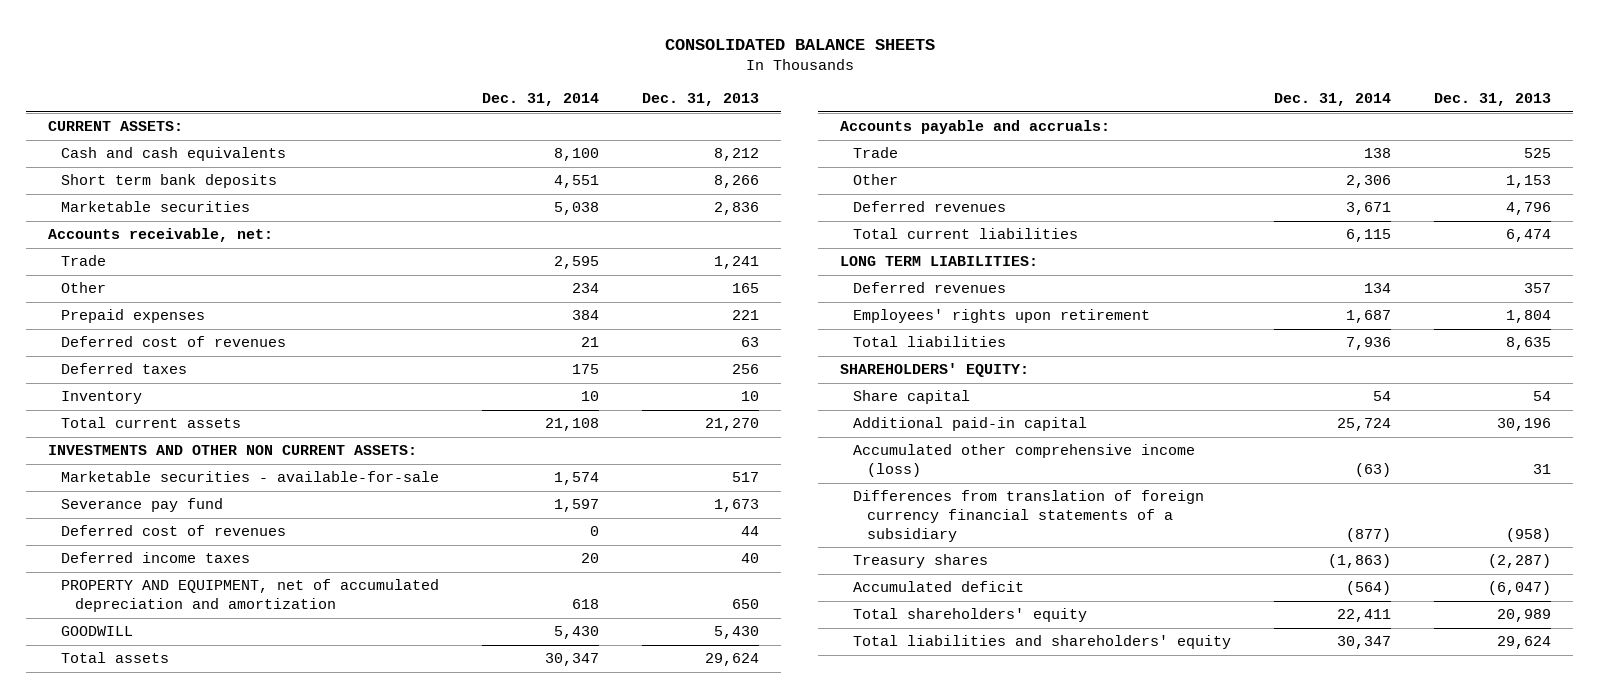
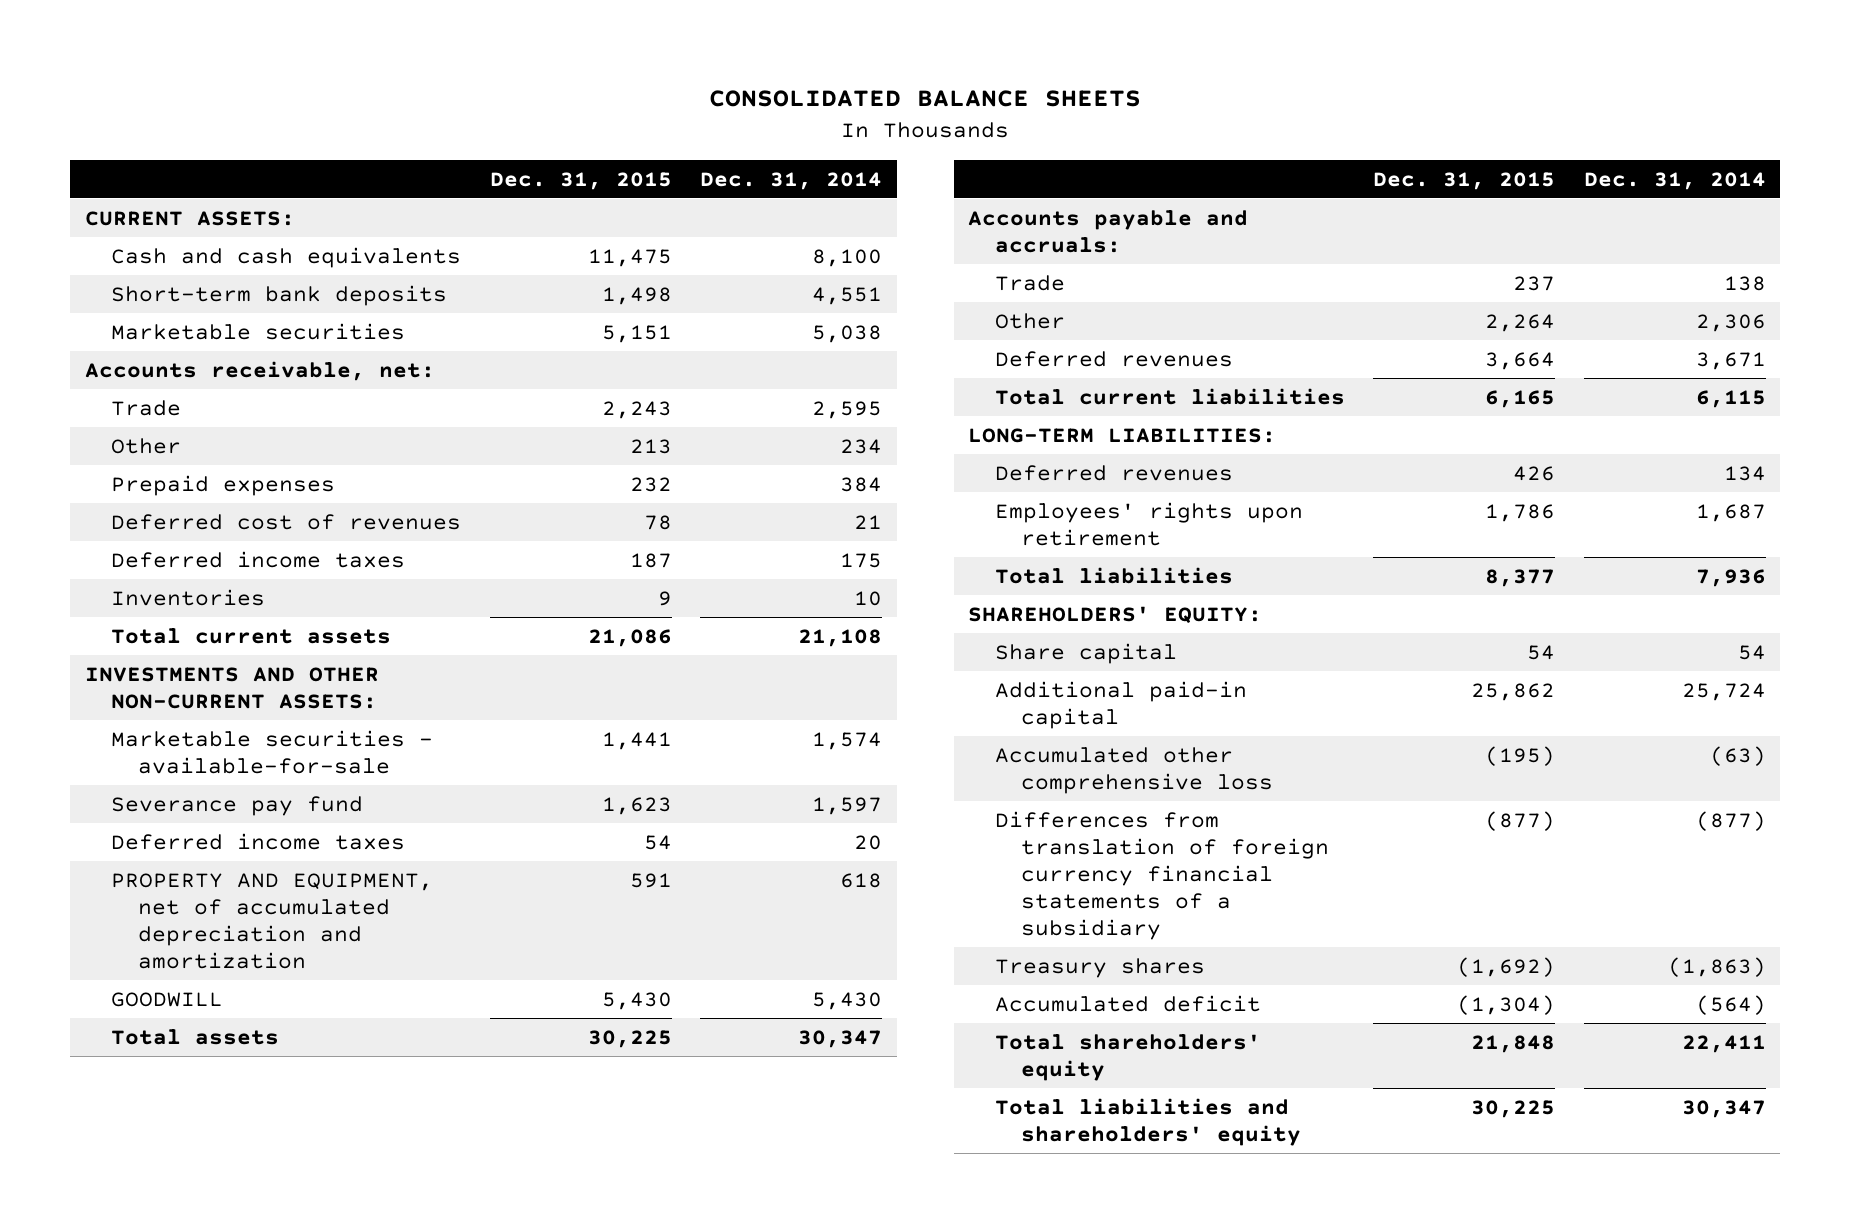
[642,93,760,107] Dec. 31, 2013 -> none
none -> [489,171,672,190] Dec. 31, 2015
[61,174,278,189] Short term bank deposits -> [111,284,448,306] Short-term bank deposits
[61,363,188,375] Deferred taxes -> [111,550,406,568] Deferred income taxes
[61,391,143,405] Inventory -> [111,588,266,606] Inventories
[47,445,417,456] INVESTMENTS AND OTHER NON CURRENT ASSETS: -> [84,666,379,709] INVESTMENTS AND OTHER NON-CURRENT ASSETS:
[61,525,287,537] Deferred cost of revenues -> none
[839,256,1038,267] LONG TERM LIABILITIES: -> [967,427,1276,443] LONG-TERM LIABILITIES:
[853,444,1196,478] Accumulated other comprehensive income (loss) -> [994,746,1274,794] Accumulated other comprehensive loss

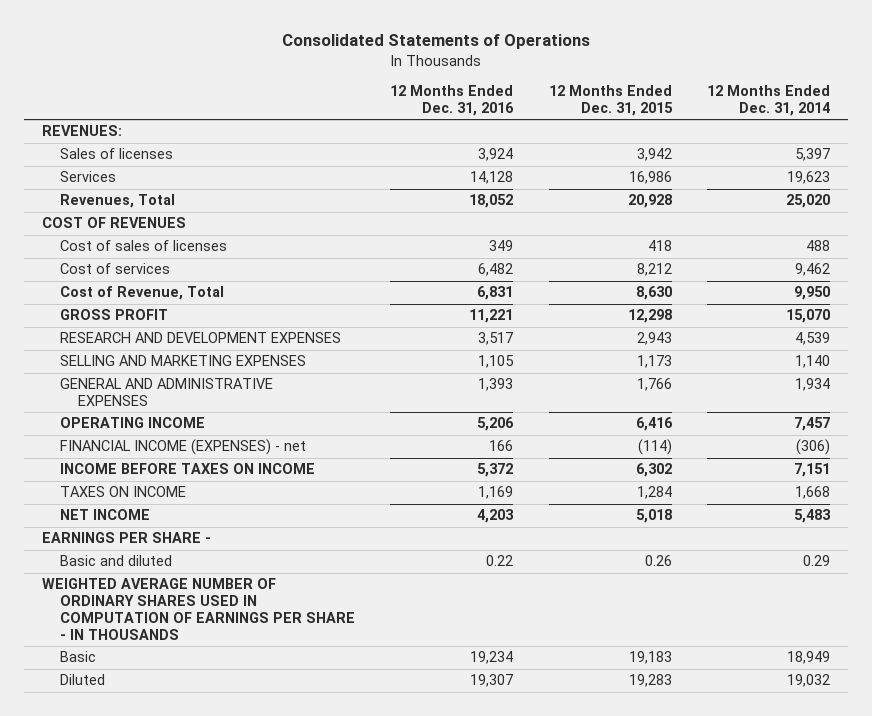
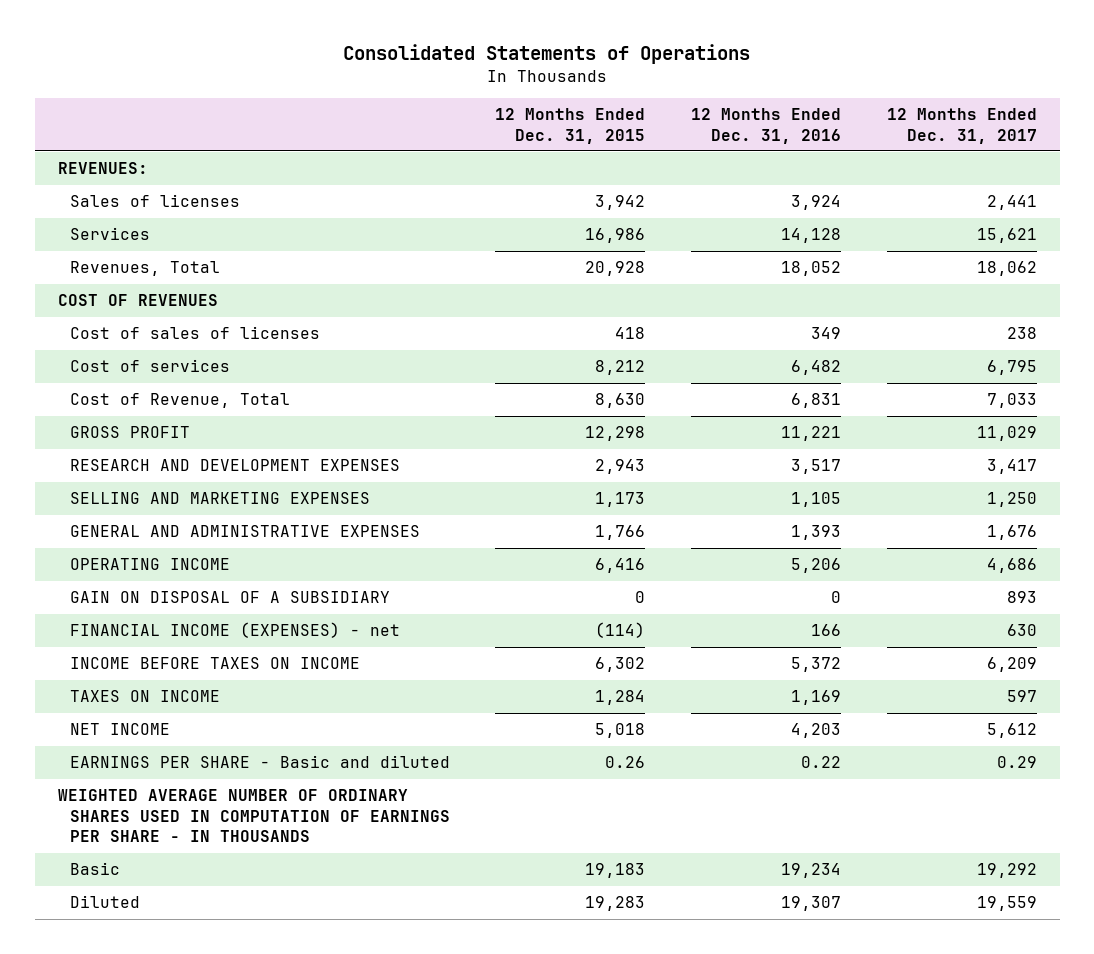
[707,85,831,117] 12 Months Ended Dec. 31, 2014 -> none
none -> [886,107,1037,144] 12 Months Ended Dec. 31, 2017
none -> [69,591,390,604] GAIN ON DISPOSAL OF A SUBSIDIARY
[41,532,211,544] EARNINGS PER SHARE - -> none
[59,555,172,567] Basic and diluted -> [69,755,450,769] EARNINGS PER SHARE - Basic and diluted

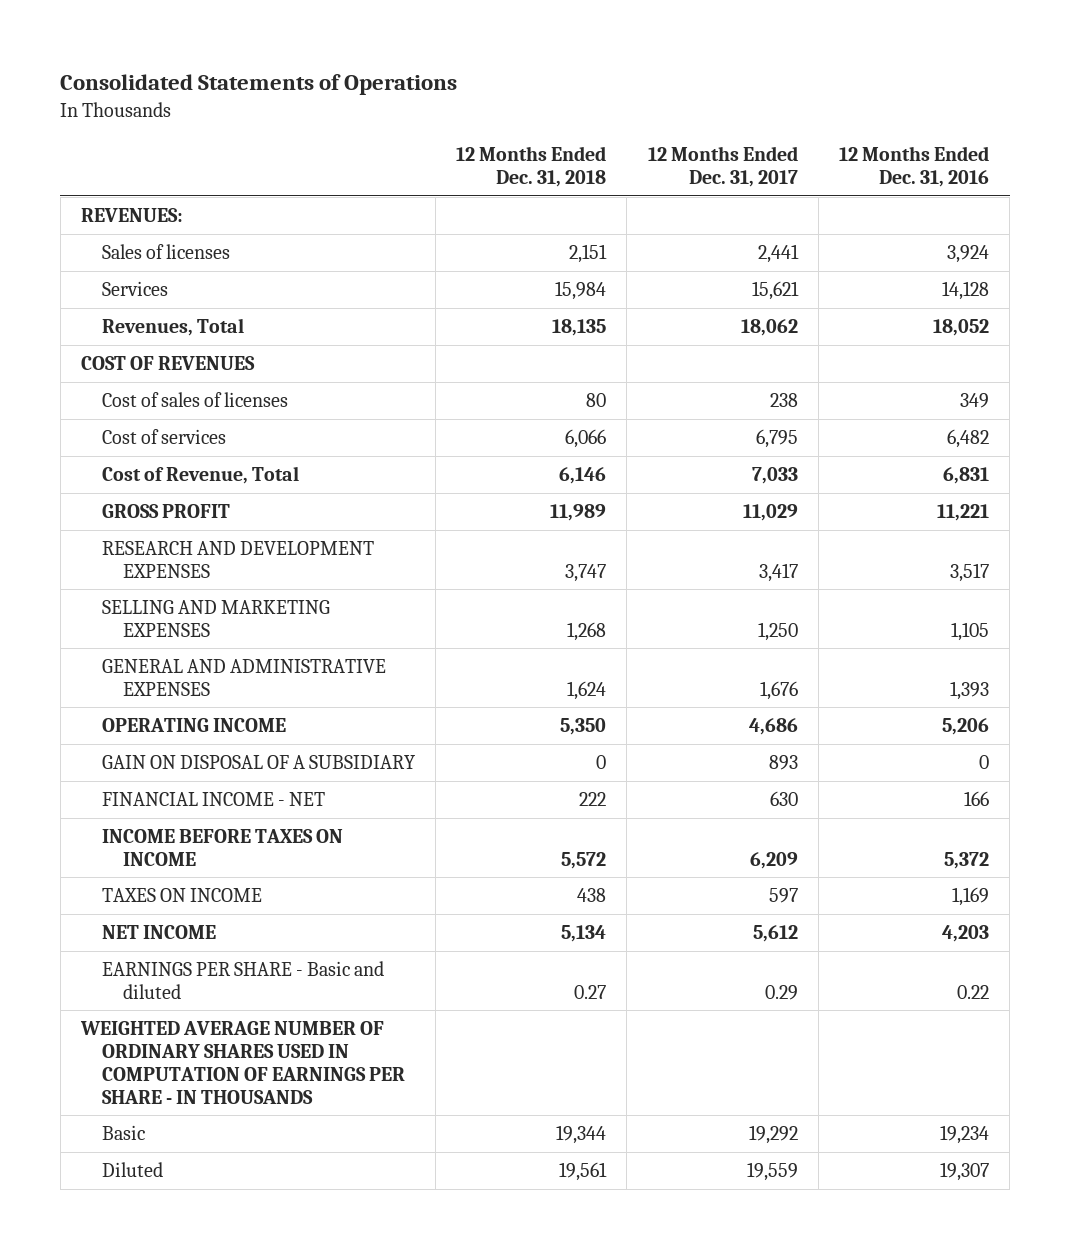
[495,107,646,144] 12 Months Ended Dec. 31, 2015 -> none
none -> [456,146,607,188] 12 Months Ended Dec. 31, 2018
[69,622,400,639] FINANCIAL INCOME (EXPENSES) - net -> [101,791,325,806] FINANCIAL INCOME - NET

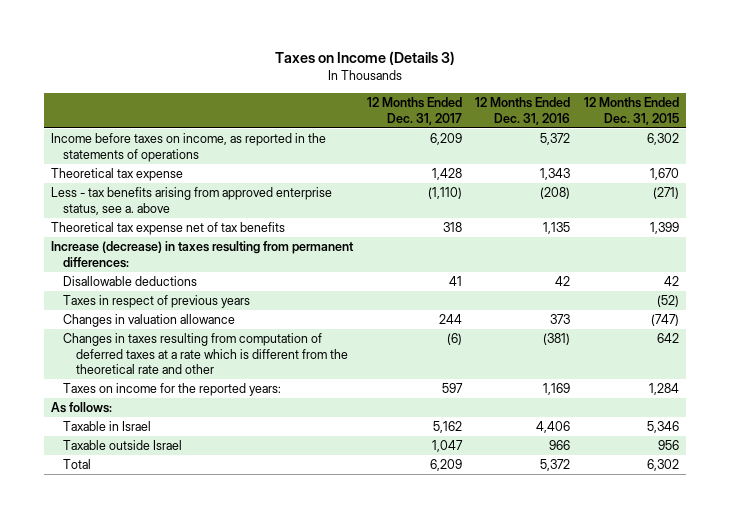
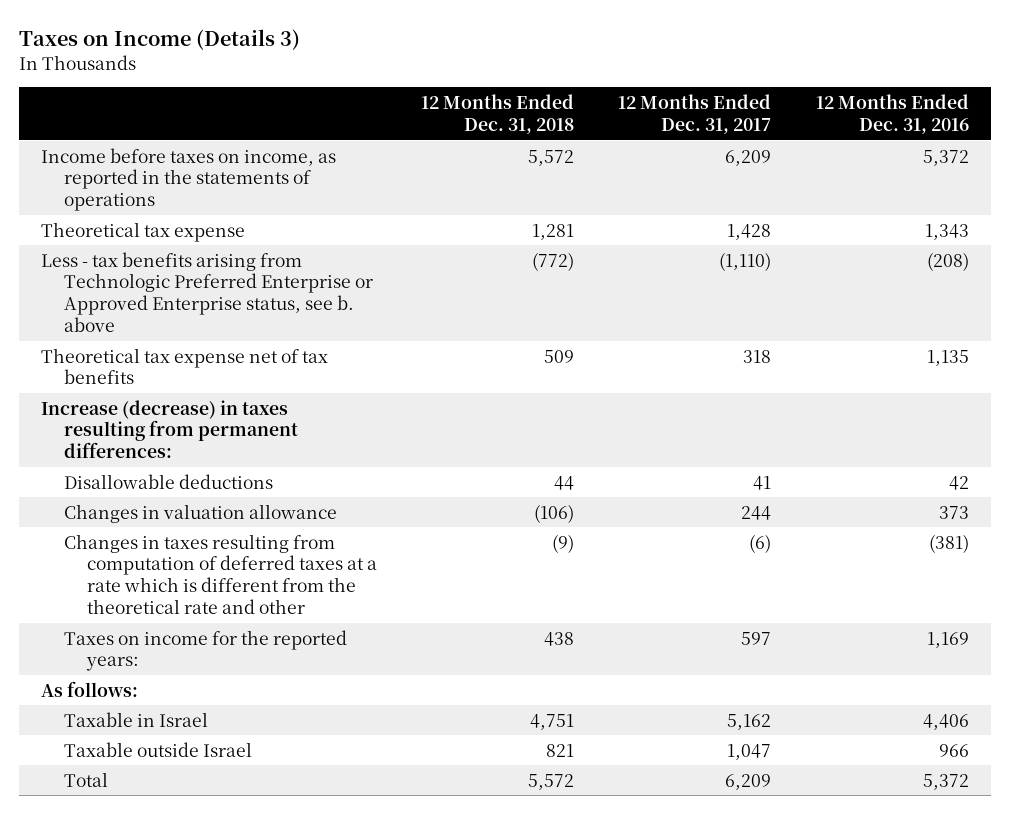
[584,97,680,125] 12 Months Ended Dec. 31, 2015 -> none
none -> [420,94,574,134] 12 Months Ended Dec. 31, 2018
[50,187,332,215] Less - tax benefits arising from approved enterprise status, see a. above -> [40,251,373,333] Less - tax benefits arising from Technologic Preferred Enterprise or Approved Enterprise status, see b. above
[63,295,251,309] Taxes in respect of previous years -> none

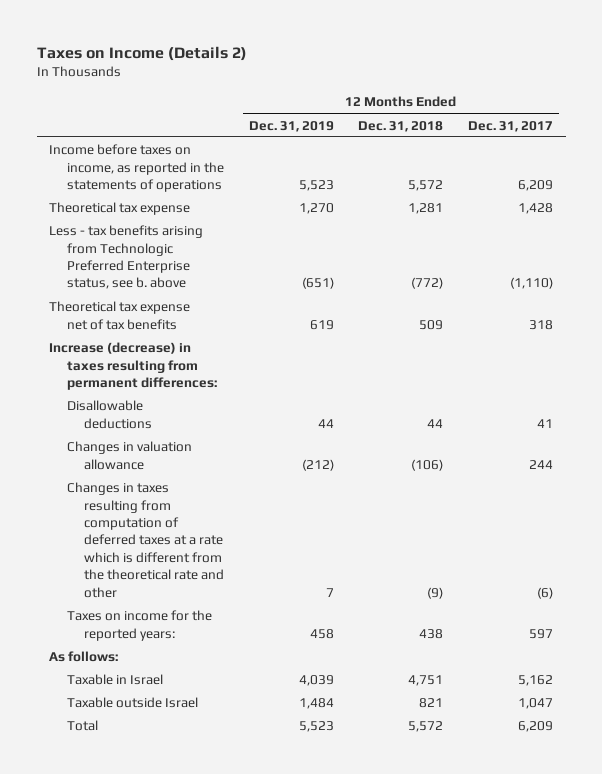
[18,29,300,51] Taxes on Income (Details 3) -> [36,45,247,61] Taxes on Income (Details 2)
[815,94,969,134] 12 Months Ended Dec. 31, 2016 -> none
none -> [248,120,334,132] Dec. 31, 2019
[40,251,373,333] Less - tax benefits arising from Technologic Preferred Enterprise or Approved Enterprise status, see b. above -> [49,225,204,290] Less - tax benefits arising from Technologic Preferred Enterprise status, see b. above

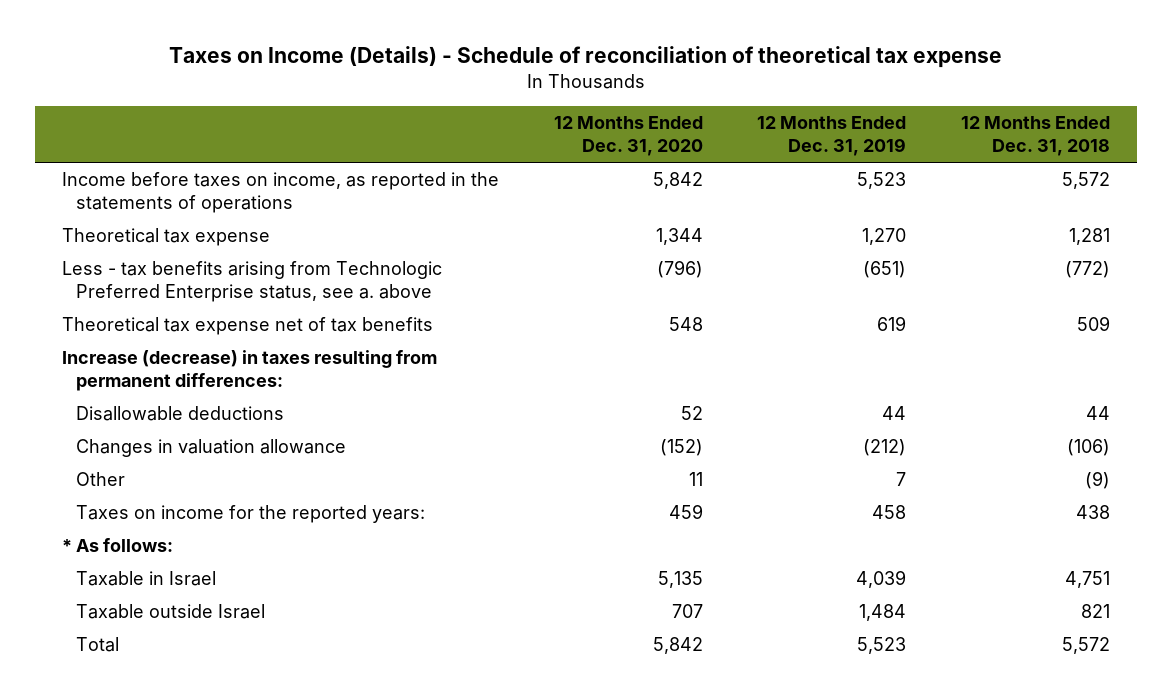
[36,45,247,61] Taxes on Income (Details 2) -> [168,46,1002,69] Taxes on Income (Details) - Schedule of reconciliation of theoretical tax expense
[468,120,554,132] Dec. 31, 2017 -> none
none -> [553,116,703,157] 12 Months Ended Dec. 31, 2020
[49,225,204,290] Less - tax benefits arising from Technologic Preferred Enterprise status, see b. above -> [62,260,443,303] Less - tax benefits arising from Technologic Preferred Enterprise status, see a. above
[66,482,224,598] Changes in taxes resulting from computation of deferred taxes at a rate which is different from the theoretical rate and other -> [75,471,125,486] Other
[49,651,119,663] As follows: -> [62,537,174,552] * As follows:

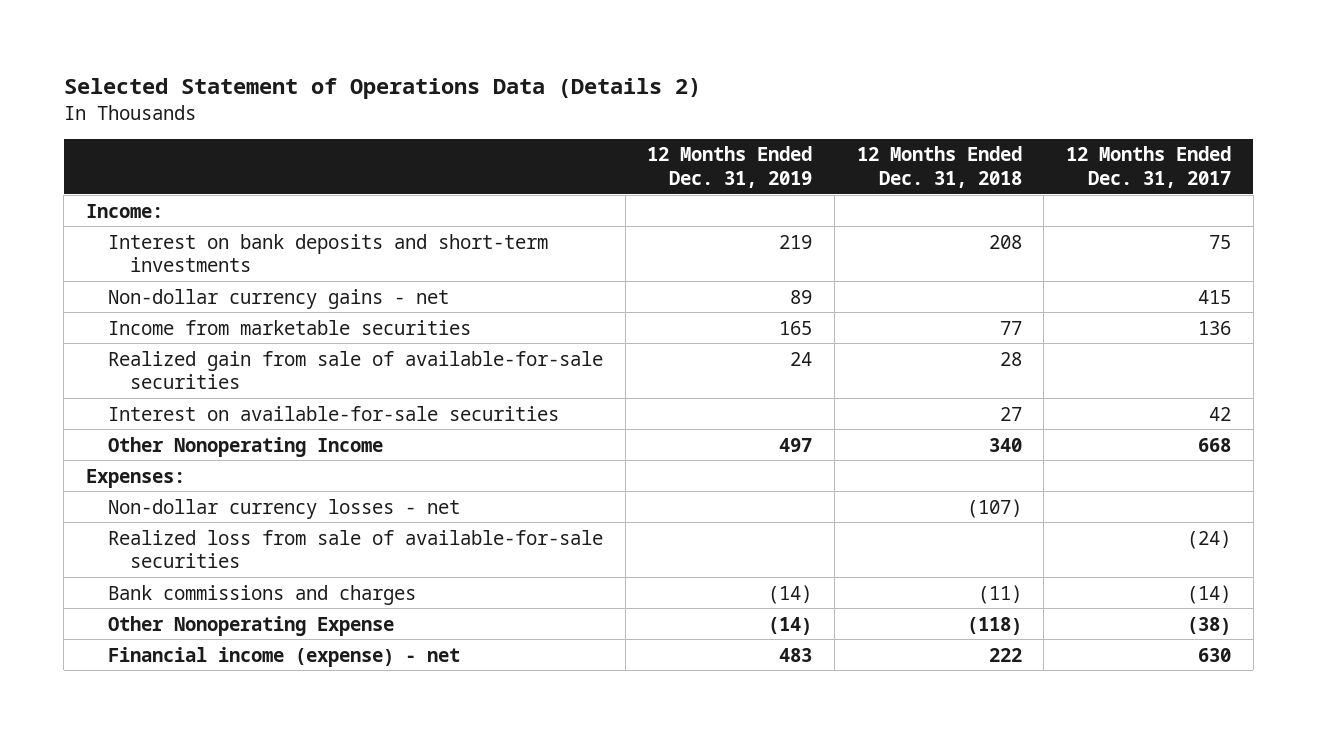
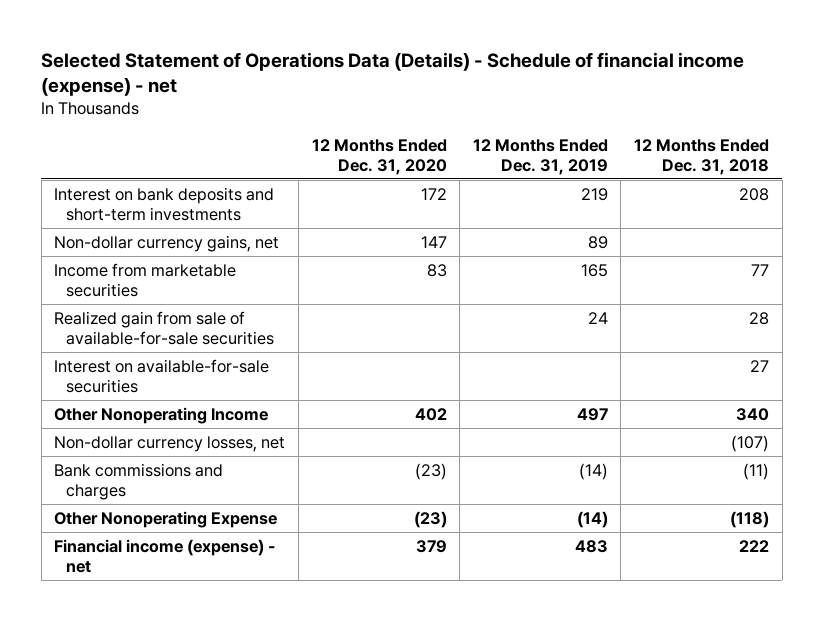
[63,77,701,99] Selected Statement of Operations Data (Details 2) -> [41,51,745,97] Selected Statement of Operations Data (Details) - Schedule of financial income (expense) - net
[1065,146,1231,189] 12 Months Ended Dec. 31, 2017 -> none
none -> [311,138,447,175] 12 Months Ended Dec. 31, 2020
[85,203,163,218] Income: -> none
[107,288,449,309] Non-dollar currency gains - net -> [54,234,280,252] Non-dollar currency gains, net
[85,468,185,488] Expenses: -> none
[107,529,603,569] Realized loss from sale of available-for-sale securities -> none
[107,498,460,519] Non-dollar currency losses - net -> [54,435,286,452] Non-dollar currency losses, net

